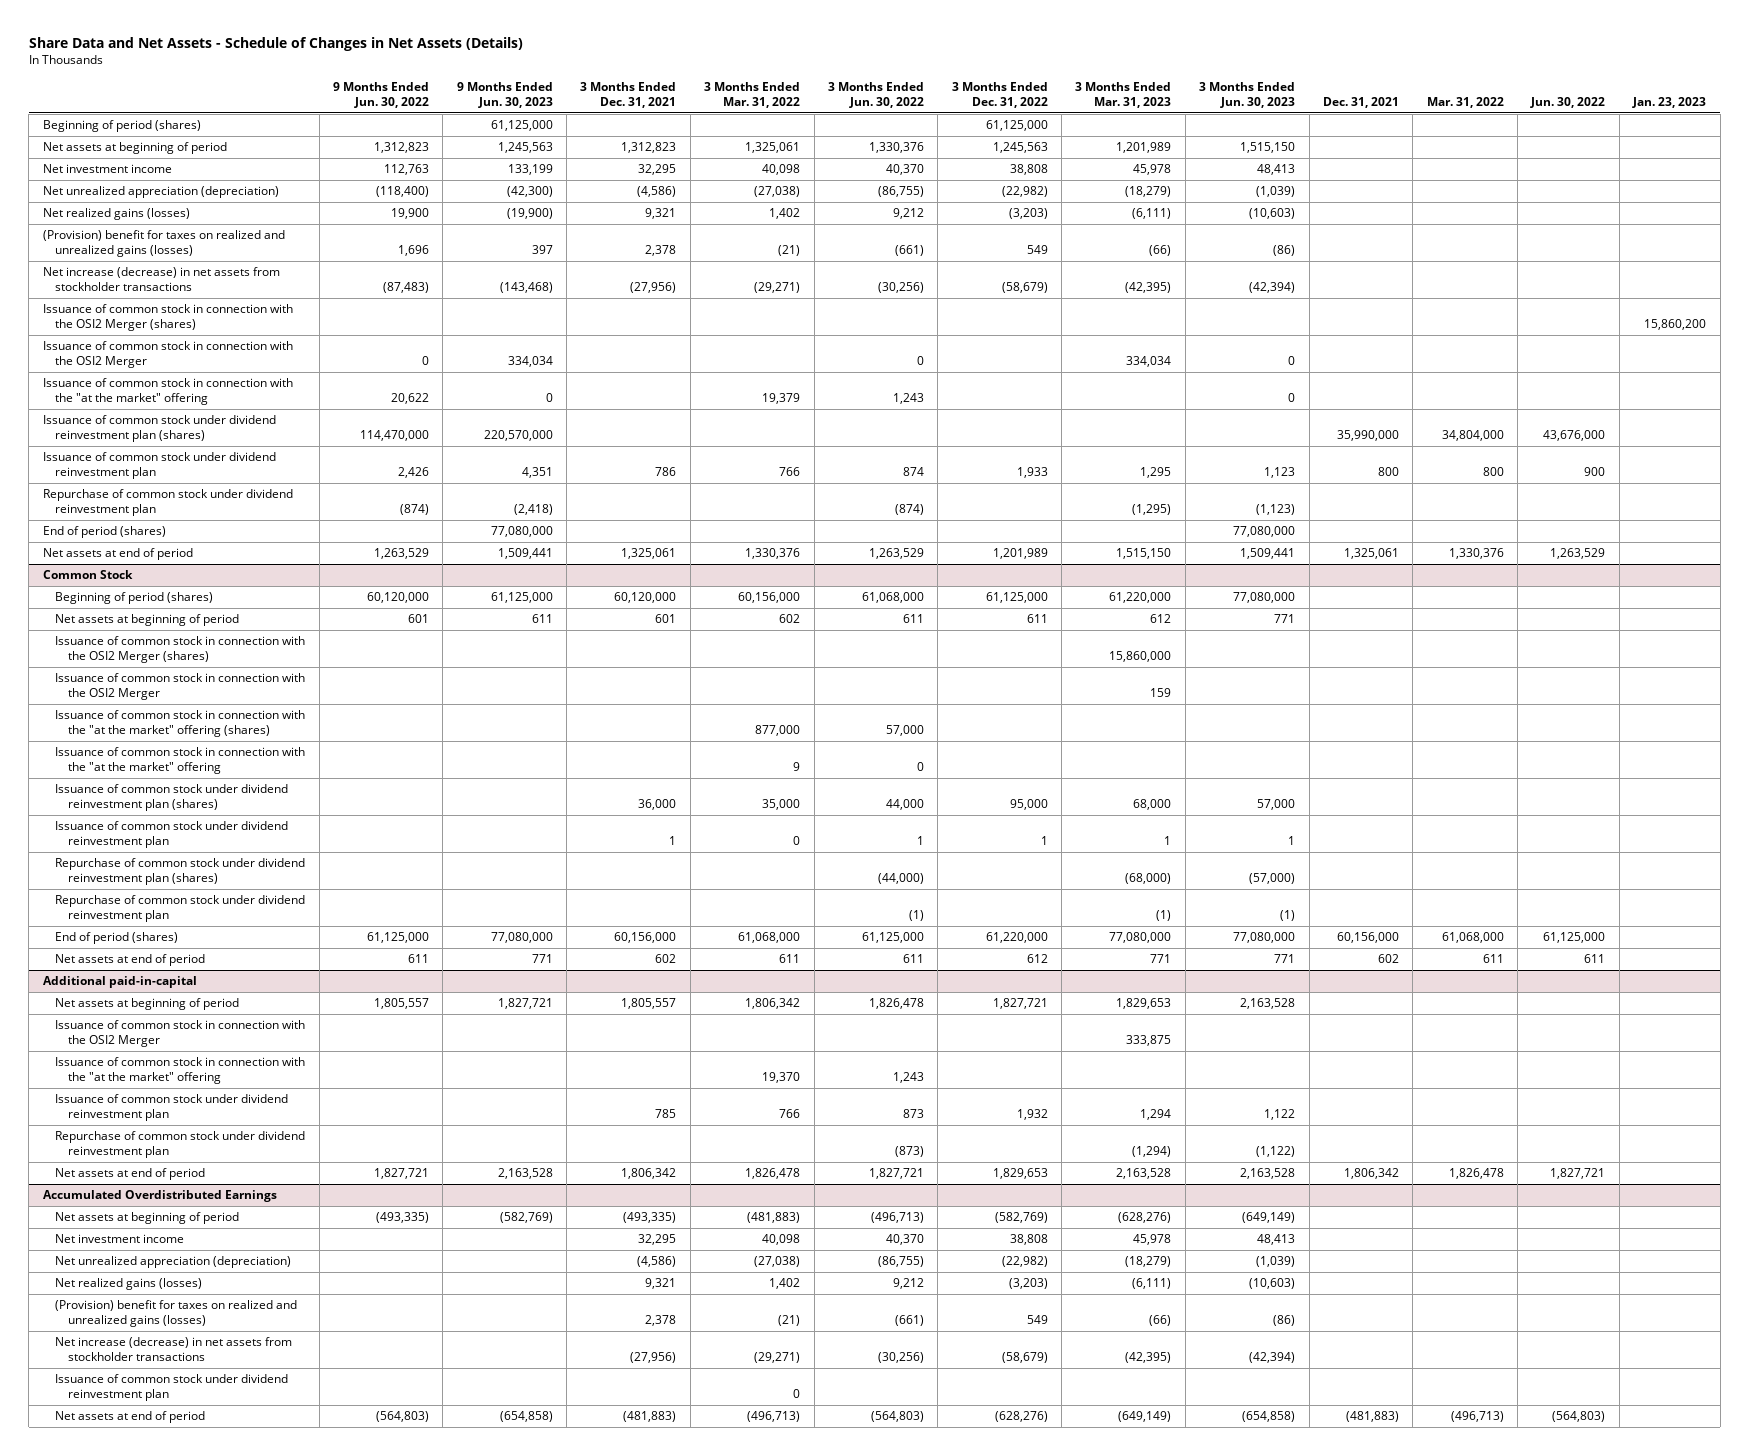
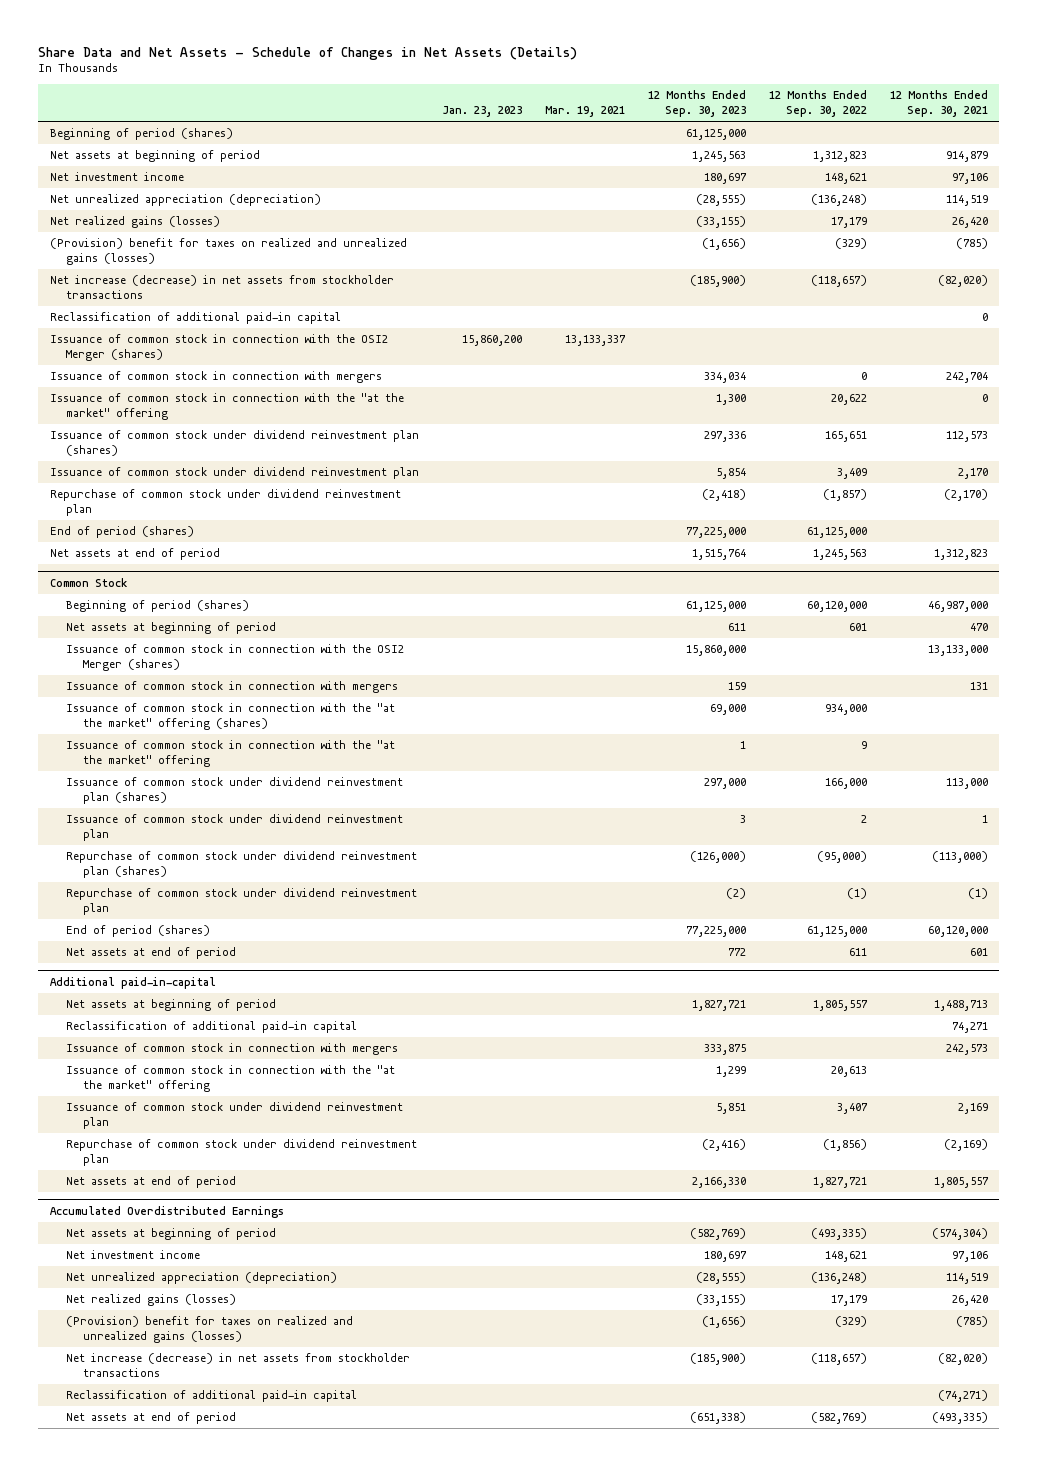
[332,82,429,109] 9 Months Ended Jun. 30, 2022 -> none
[456,82,553,109] 9 Months Ended Jun. 30, 2023 -> none
[580,82,677,109] 3 Months Ended Dec. 31, 2021 -> none
[704,82,801,109] 3 Months Ended Mar. 31, 2022 -> none
[827,82,924,109] 3 Months Ended Jun. 30, 2022 -> none
[951,82,1048,109] 3 Months Ended Dec. 31, 2022 -> none
[1075,82,1172,109] 3 Months Ended Mar. 31, 2023 -> none
[1199,82,1296,109] 3 Months Ended Jun. 30, 2023 -> none
[1322,97,1399,109] Dec. 31, 2021 -> none
[1426,97,1504,109] Mar. 31, 2022 -> none
[1530,97,1606,109] Jun. 30, 2022 -> none
none -> [544,106,625,118] Mar. 19, 2021
none -> [647,90,746,118] 12 Months Ended Sep. 30, 2023
none -> [768,90,867,118] 12 Months Ended Sep. 30, 2022
none -> [889,90,988,118] 12 Months Ended Sep. 30, 2021
none -> [49,312,341,325] Reclassification of additional paid-in capital
[42,341,293,368] Issuance of common stock in connection with the OSI2 Merger -> [49,371,382,384] Issuance of common stock in connection with mergers
[55,673,306,700] Issuance of common stock in connection with the OSI2 Merger -> [66,681,399,694] Issuance of common stock in connection with mergers
none -> [66,1021,358,1034] Reclassification of additional paid-in capital
[55,1020,306,1047] Issuance of common stock in connection with the OSI2 Merger -> [66,1043,399,1056] Issuance of common stock in connection with mergers
[55,1374,289,1401] Issuance of common stock under dividend reinvestment plan -> none
none -> [66,1390,358,1403] Reclassification of additional paid-in capital

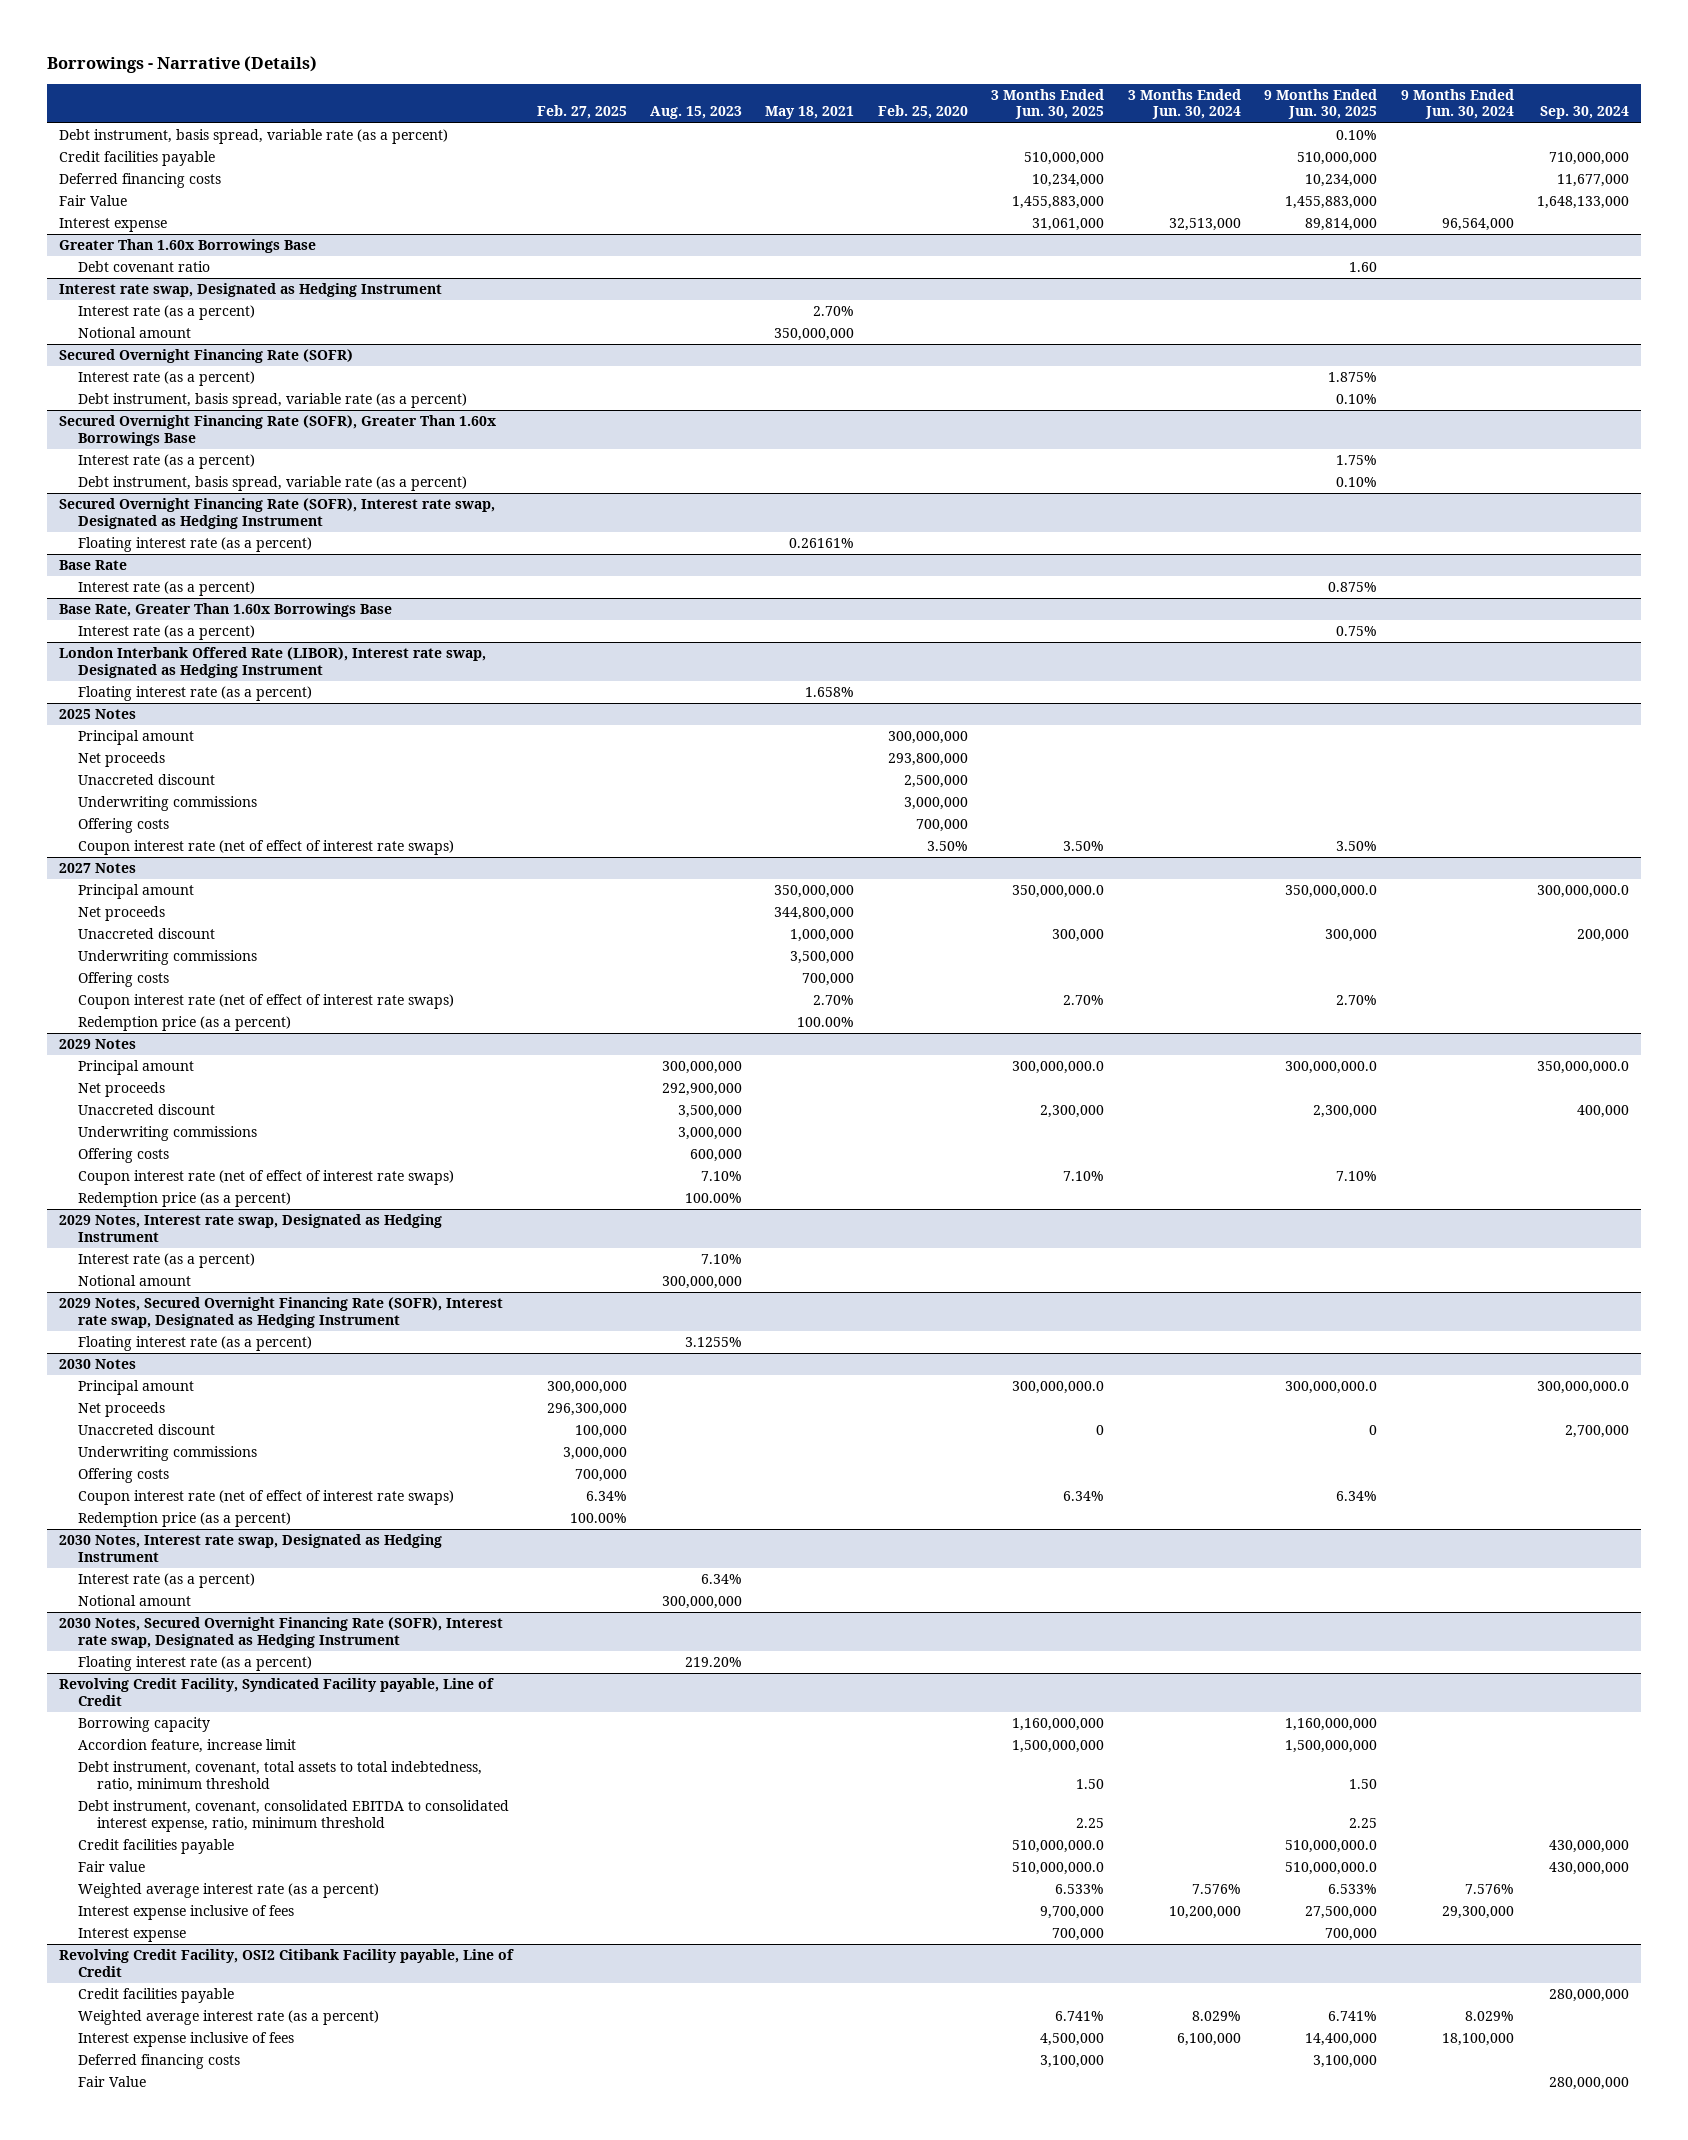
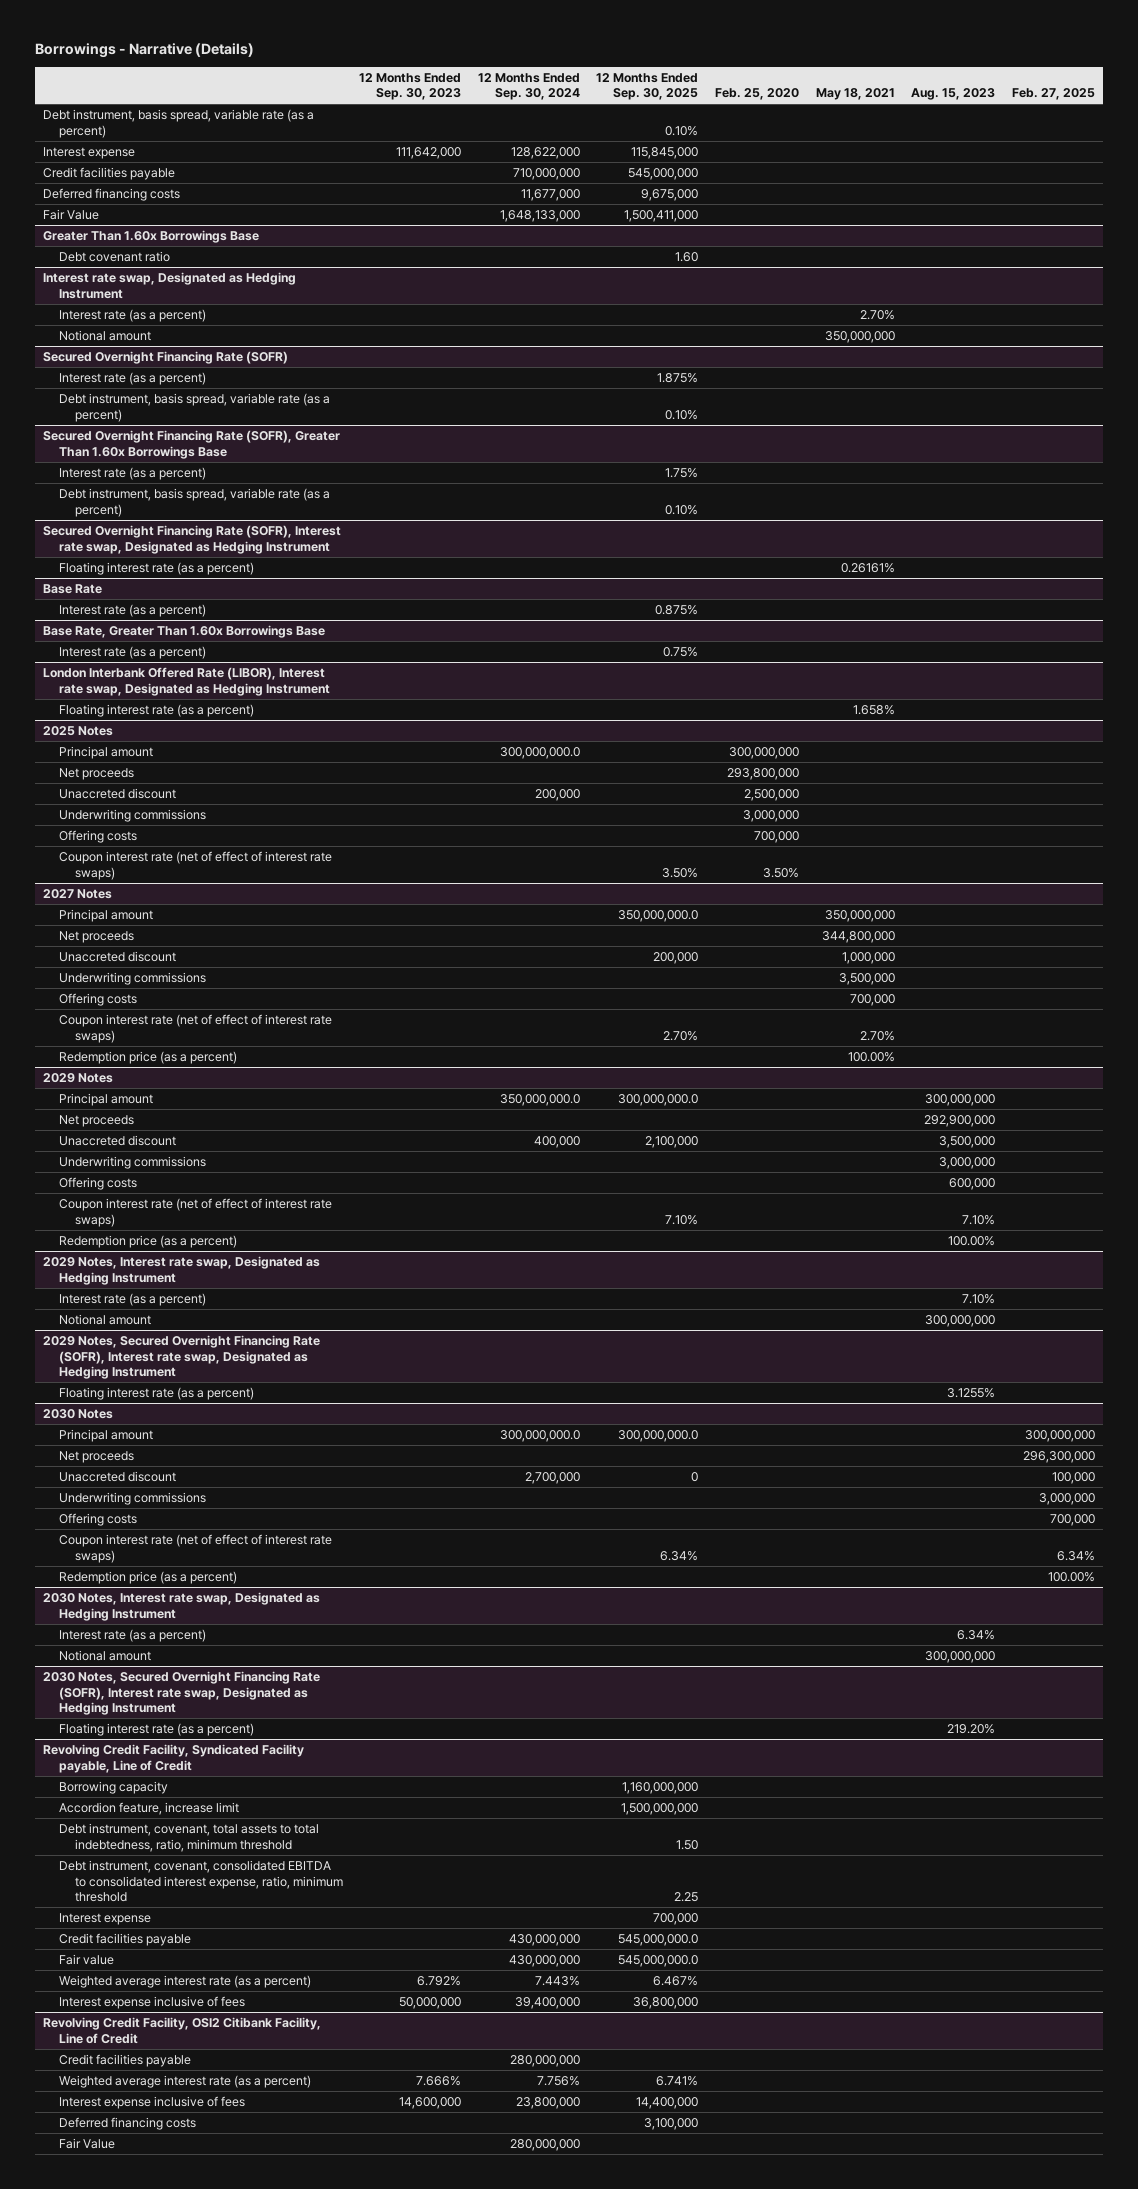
[991,88,1105,120] 3 Months Ended Jun. 30, 2025 -> none
[1127,88,1241,120] 3 Months Ended Jun. 30, 2024 -> none
[1264,88,1378,120] 9 Months Ended Jun. 30, 2025 -> none
[1400,88,1514,120] 9 Months Ended Jun. 30, 2024 -> none
[1540,106,1630,120] Sep. 30, 2024 -> none
none -> [359,72,462,101] 12 Months Ended Sep. 30, 2023
none -> [477,72,580,101] 12 Months Ended Sep. 30, 2024
none -> [596,72,699,101] 12 Months Ended Sep. 30, 2025
[59,218,168,233] Interest expense -> [42,146,135,159] Interest expense
[78,1928,187,1943] Interest expense -> [58,1912,151,1925] Interest expense
[59,1949,515,1977] Revolving Credit Facility, OSI2 Citibank Facility payable, Line of Credit -> [42,2016,321,2044] Revolving Credit Facility, OSI2 Citibank Facility, Line of Credit

